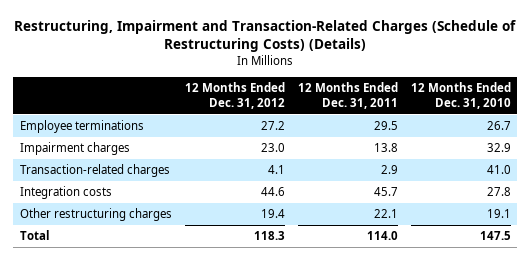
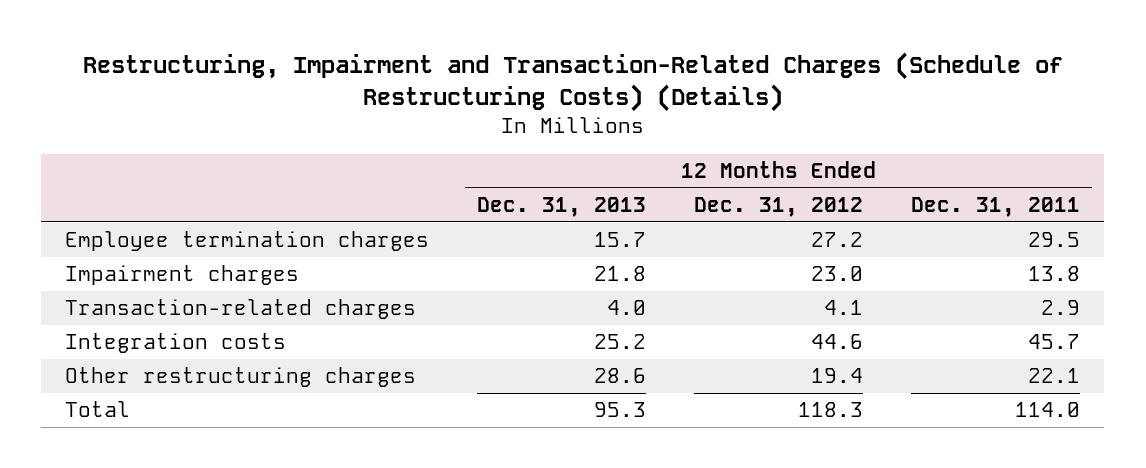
[410,82,511,110] 12 Months Ended Dec. 31, 2010 -> none
none -> [477,196,647,217] Dec. 31, 2013
[19,119,144,133] Employee terminations -> [65,231,430,252] Employee termination charges

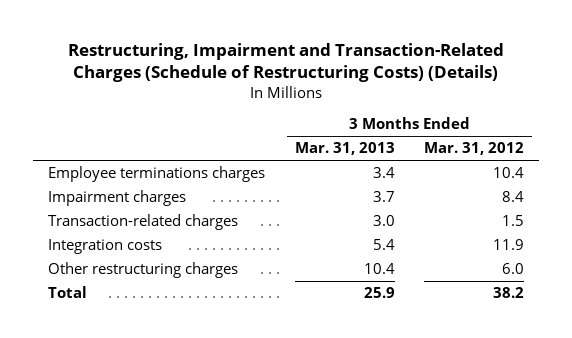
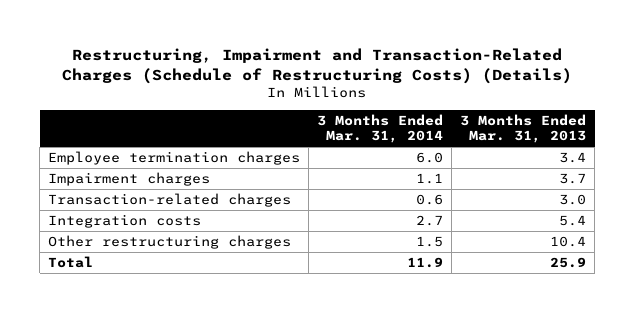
[424,142,525,156] Mar. 31, 2012 -> none
none -> [317,113,444,144] 3 Months Ended Mar. 31, 2014
[47,166,265,183] Employee terminations charges -> [48,151,301,166] Employee termination charges

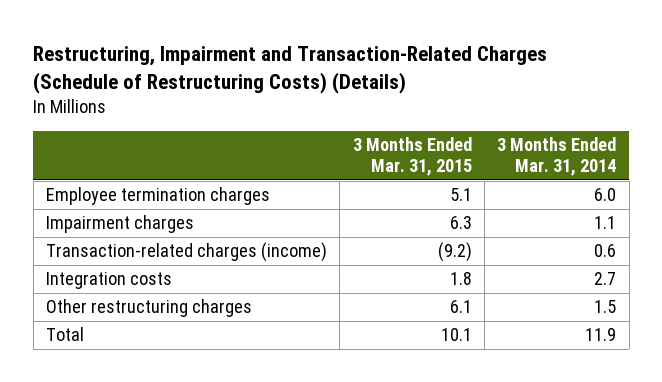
[460,113,587,144] 3 Months Ended Mar. 31, 2013 -> none
none -> [352,137,472,177] 3 Months Ended Mar. 31, 2015
[48,193,292,208] Transaction-related charges -> [46,242,328,263] Transaction-related charges (income)

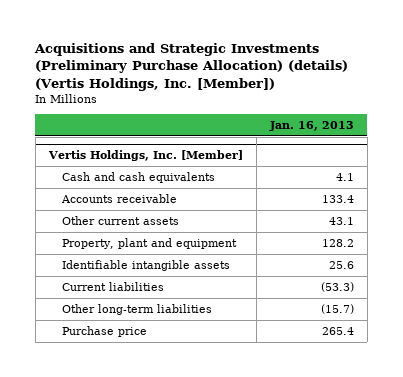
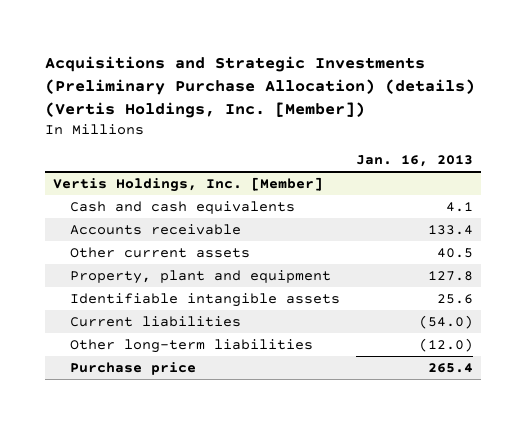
[328,217,354,226] 43.1 -> [437,247,474,258] 40.5
[321,239,354,248] 128.2 -> [428,270,474,281] 127.8
[320,282,354,293] (53.3) -> [419,314,474,329] (54.0)
[320,304,354,315] (15.7) -> [419,337,474,352] (12.0)

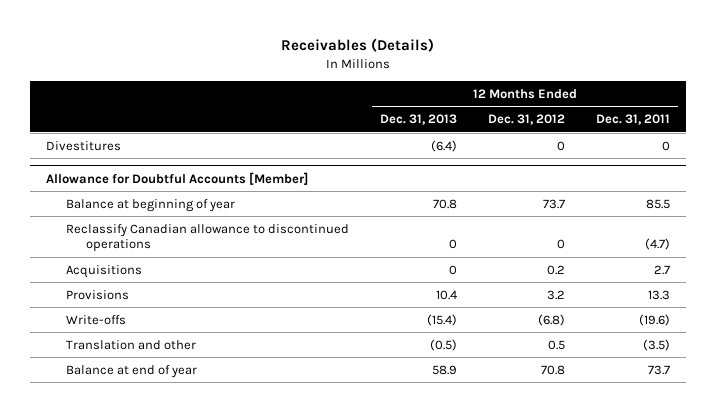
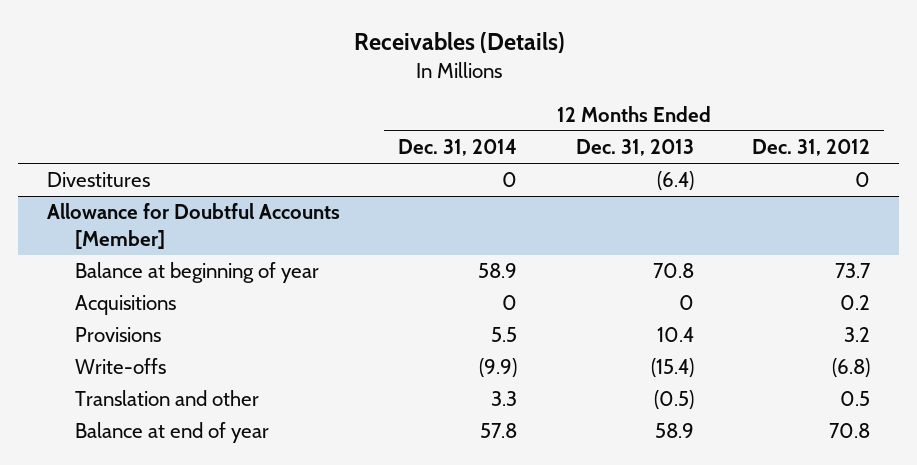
[596,114,671,126] Dec. 31, 2011 -> none
none -> [398,139,518,157] Dec. 31, 2014
[66,223,350,253] Reclassify Canadian allowance to discontinued operations -> none

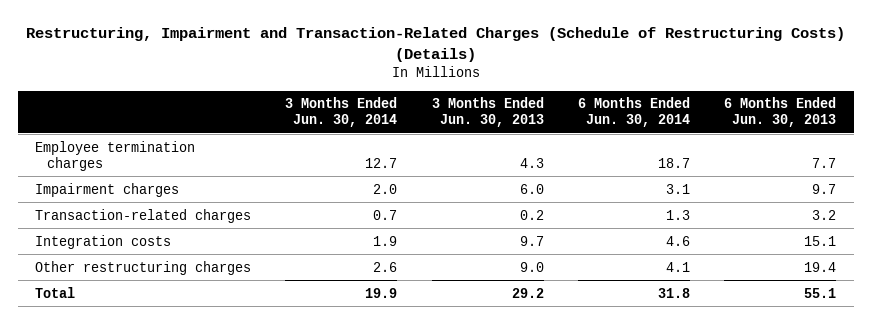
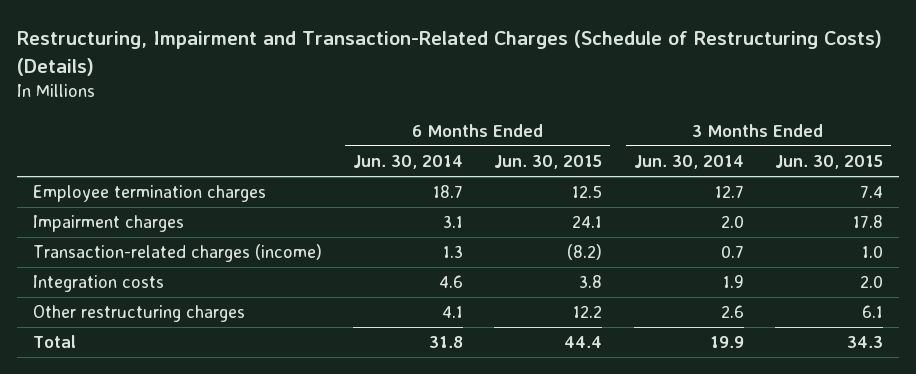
[431,97,544,128] 3 Months Ended Jun. 30, 2013 -> none
[724,97,837,128] 6 Months Ended Jun. 30, 2013 -> none
none -> [494,155,603,170] Jun. 30, 2015
none -> [775,155,884,170] Jun. 30, 2015
[34,208,251,223] Transaction-related charges -> [32,244,322,263] Transaction-related charges (income)

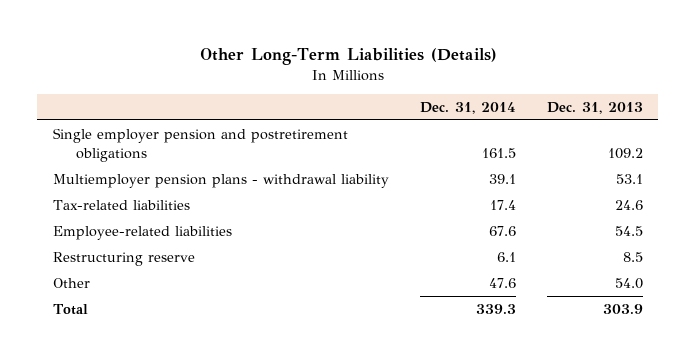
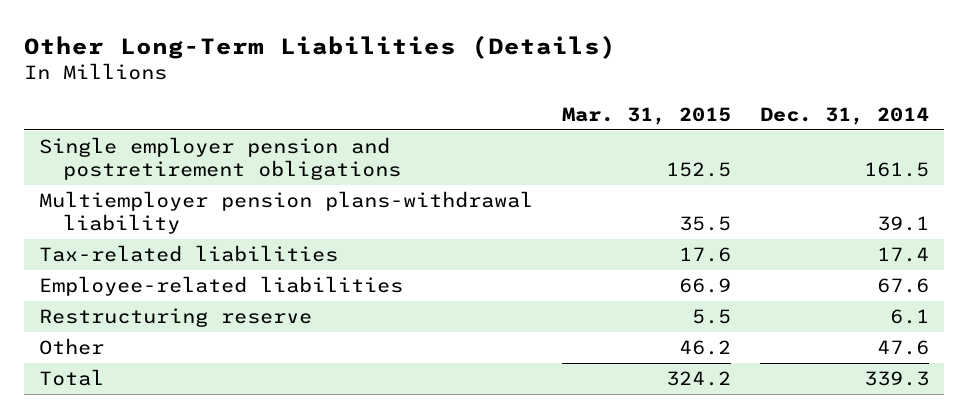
[546,102,643,115] Dec. 31, 2013 -> none
none -> [561,106,731,125] Mar. 31, 2015
[52,173,389,188] Multiemployer pension plans - withdrawal liability -> [38,191,533,234] Multiemployer pension plans-withdrawal liability

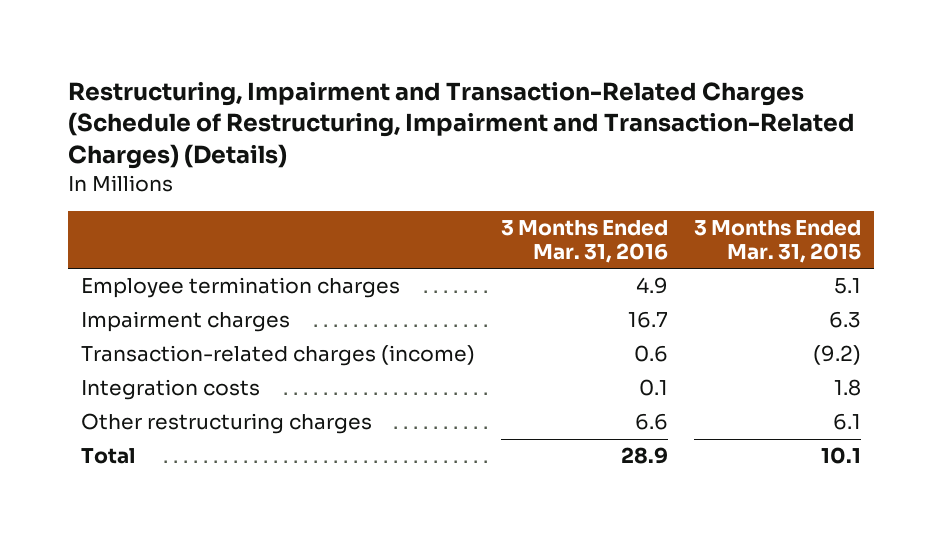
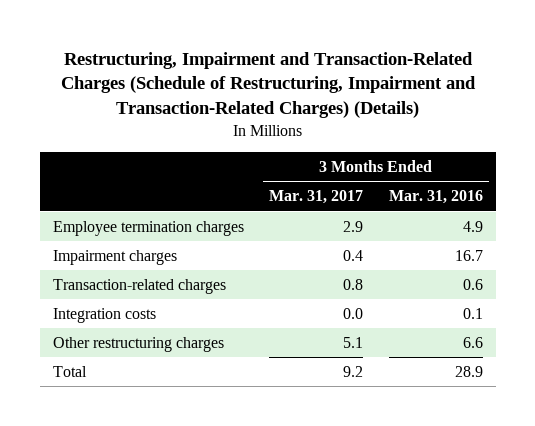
[694,220,862,263] 3 Months Ended Mar. 31, 2015 -> none
none -> [269,190,364,205] Mar. 31, 2017
[80,345,475,367] Transaction-related charges (income) -> [52,278,226,294] Transaction-related charges

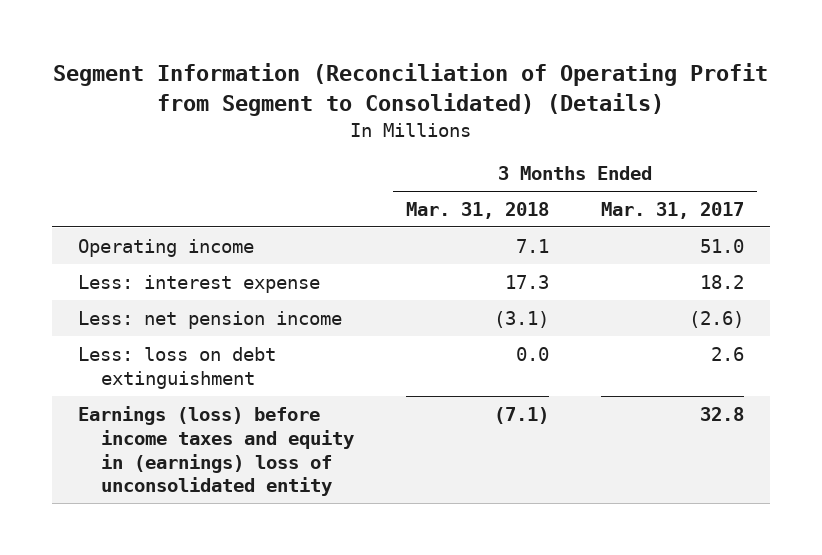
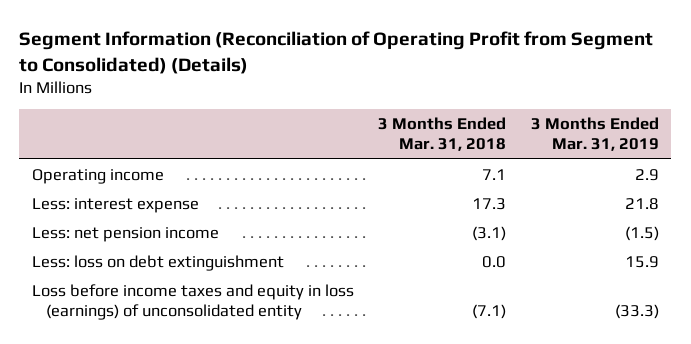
[601,201,745,219] Mar. 31, 2017 -> none
none -> [530,117,659,152] 3 Months Ended Mar. 31, 2019
[78,405,354,497] Earnings (loss) before income taxes and equity in (earnings) loss of unconsolidated entity -> [31,283,354,320] Loss before income taxes and equity in loss (earnings) of unconsolidated entity

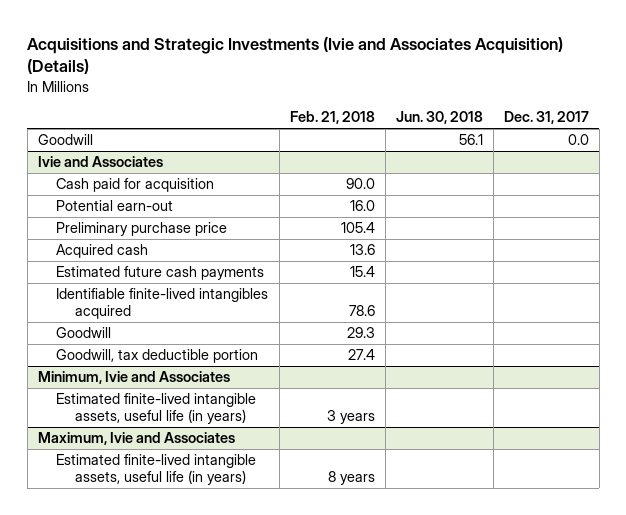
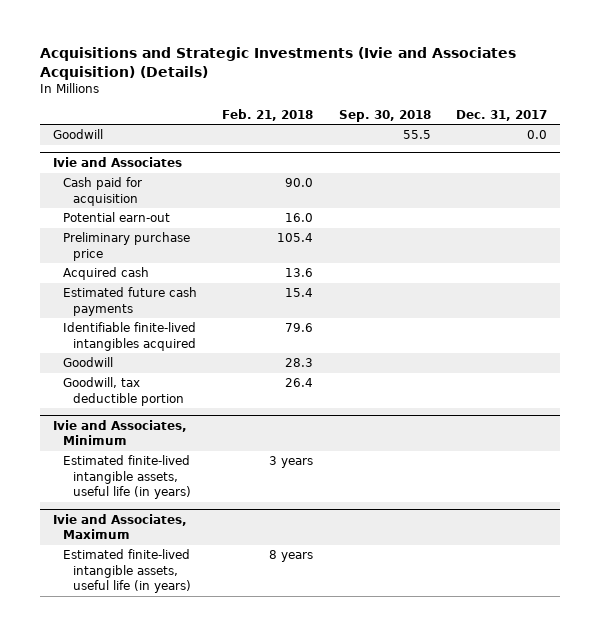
[395,111,483,125] Jun. 30, 2018 -> none
none -> [338,109,431,122] Sep. 30, 2018
[348,305,375,317] 78.6 -> [285,323,314,333] 79.6
[346,327,375,339] 29.3 -> [285,358,314,368] 28.3
[347,349,375,361] 27.4 -> [285,378,314,388] 26.4
[37,371,230,385] Minimum, Ivie and Associates -> [52,419,187,446] Ivie and Associates, Minimum
[37,432,235,446] Maximum, Ivie and Associates -> [52,513,187,540] Ivie and Associates, Maximum

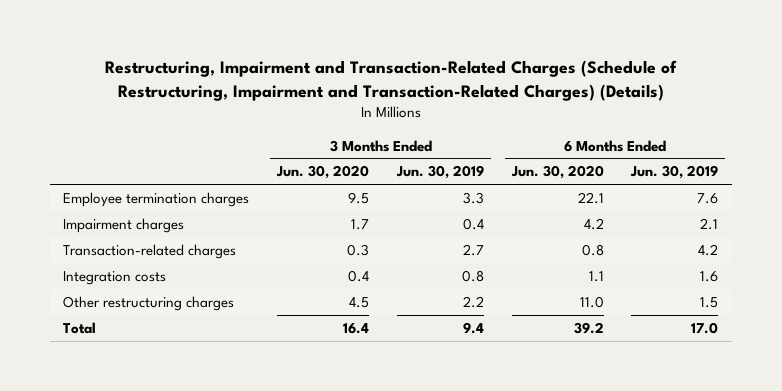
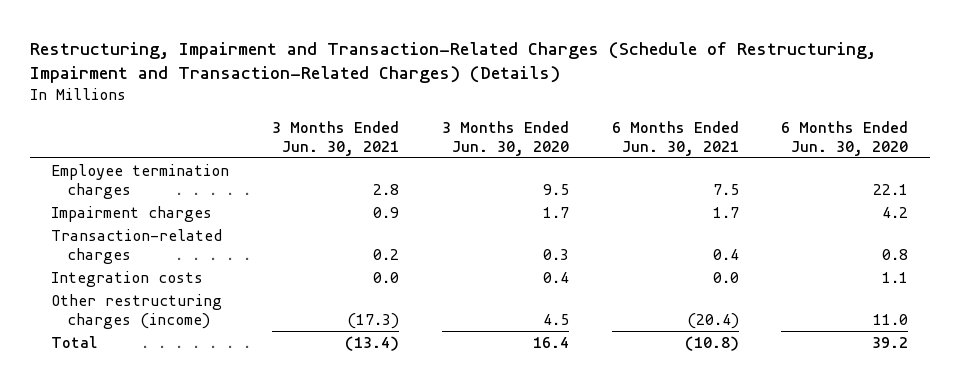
[395,165,484,180] Jun. 30, 2019 -> none
[630,165,719,180] Jun. 30, 2019 -> none
none -> [272,121,400,156] 3 Months Ended Jun. 30, 2021
none -> [611,121,739,156] 6 Months Ended Jun. 30, 2021
[63,295,235,311] Other restructuring charges -> [51,293,223,329] Other restructuring charges (income)

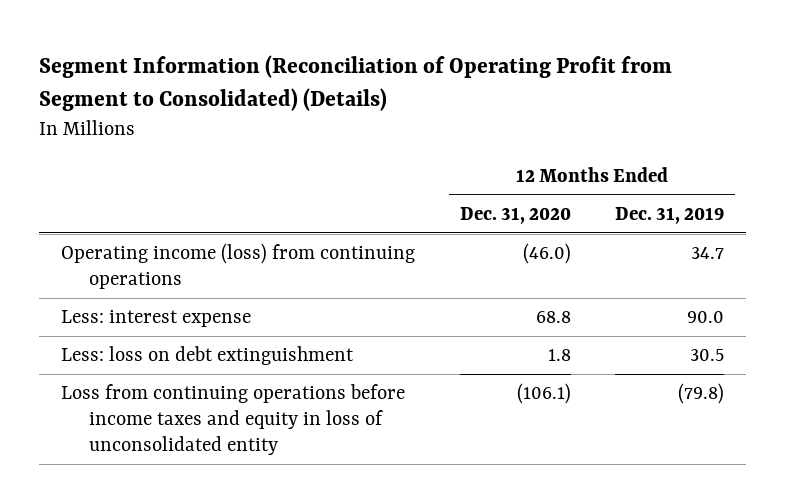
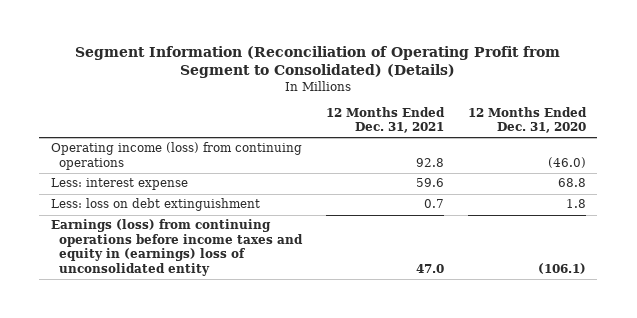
[614,207,724,225] Dec. 31, 2019 -> none
none -> [326,107,446,134] 12 Months Ended Dec. 31, 2021
[61,384,406,455] Loss from continuing operations before income taxes and equity in loss of unconsolidated entity -> [51,219,304,276] Earnings (loss) from continuing operations before income taxes and equity in (earnings) loss of unconsolidated entity

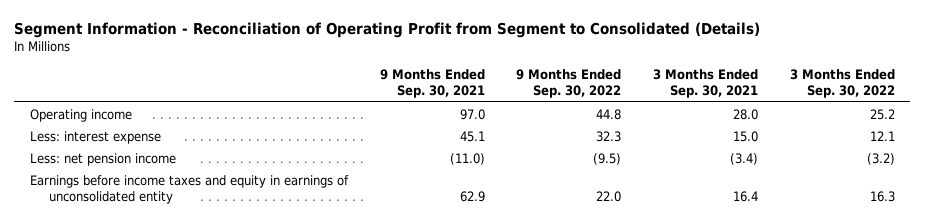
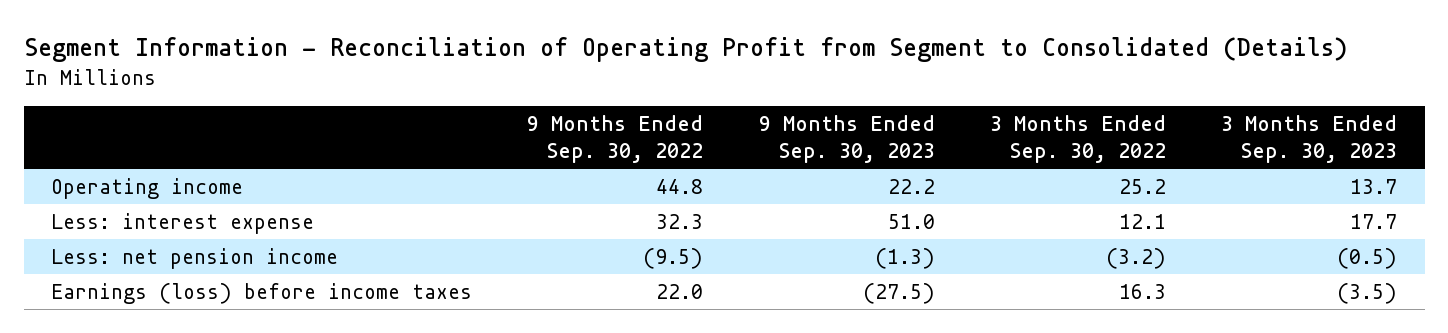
[379,69,485,99] 9 Months Ended Sep. 30, 2021 -> none
[652,69,758,99] 3 Months Ended Sep. 30, 2021 -> none
none -> [758,114,935,163] 9 Months Ended Sep. 30, 2023
none -> [1221,114,1398,163] 3 Months Ended Sep. 30, 2023
[30,174,350,204] Earnings before income taxes and equity in earnings of unconsolidated entity -> [51,282,473,304] Earnings (loss) before income taxes

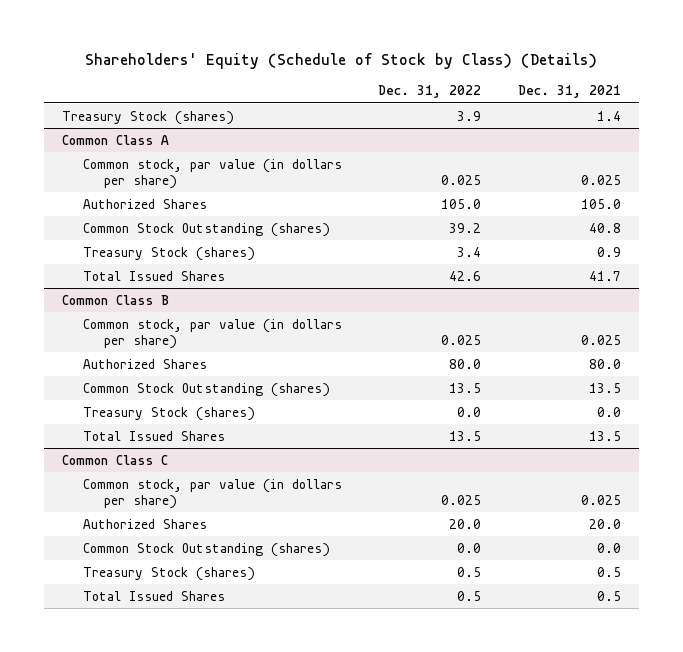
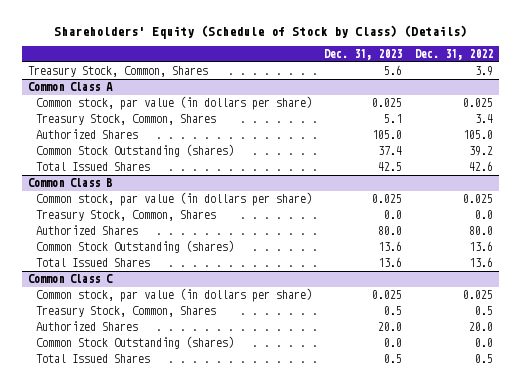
[517,85,621,99] Dec. 31, 2021 -> none
none -> [324,49,403,61] Dec. 31, 2023
[62,110,235,125] Treasury Stock (shares) -> [28,66,209,78] Treasury Stock, Common, Shares
none -> [36,114,217,126] Treasury Stock, Common, Shares
[82,246,255,261] Treasury Stock (shares) -> none
none -> [36,210,217,222] Treasury Stock, Common, Shares
[82,406,255,421] Treasury Stock (shares) -> none
[449,382,482,393] 13.5 -> [468,241,493,252] 13.6
[449,430,482,441] 13.5 -> [468,257,493,268] 13.6
none -> [36,306,217,318] Treasury Stock, Common, Shares
[82,566,255,581] Treasury Stock (shares) -> none

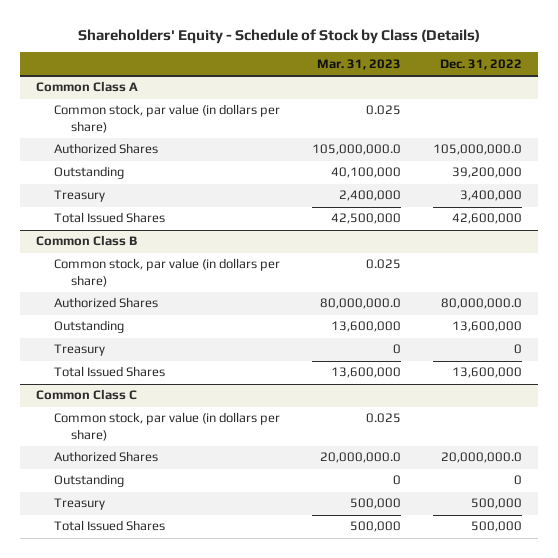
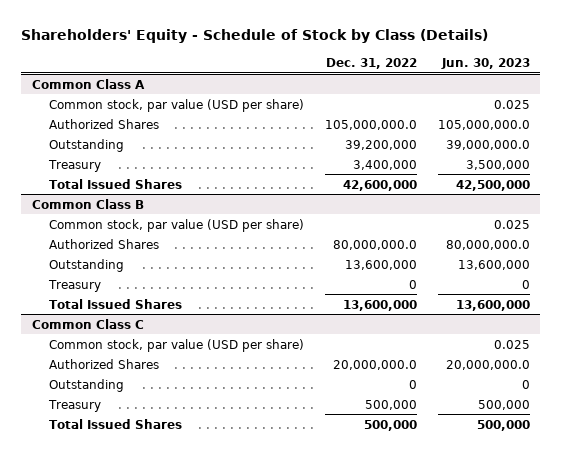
[316,58,401,70] Mar. 31, 2023 -> none
none -> [440,57,530,69] Jun. 30, 2023
[53,104,280,133] Common stock, par value (in dollars per share) -> [48,98,304,112] Common stock, par value (USD per share)
[53,258,280,287] Common stock, par value (in dollars per share) -> [48,218,304,232] Common stock, par value (USD per share)
[53,412,280,441] Common stock, par value (in dollars per share) -> [48,338,304,352] Common stock, par value (USD per share)

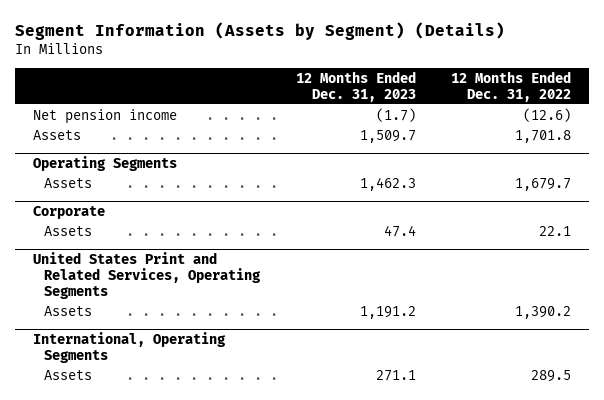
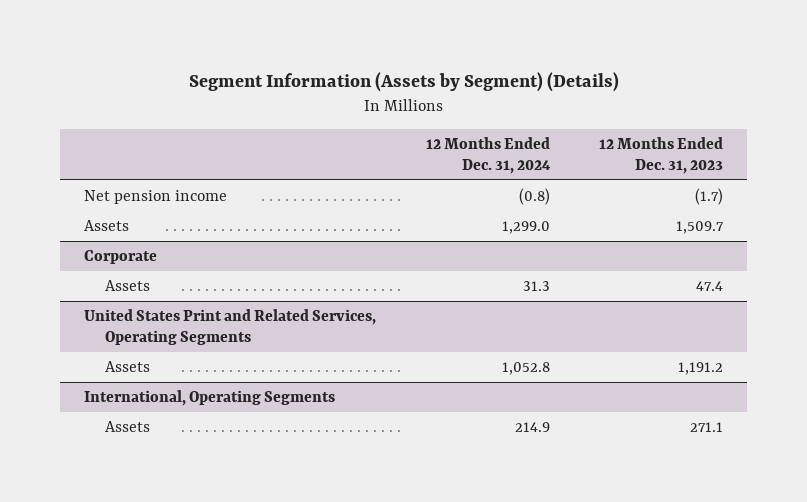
[451,70,572,102] 12 Months Ended Dec. 31, 2022 -> none
none -> [425,137,551,174] 12 Months Ended Dec. 31, 2024
[32,155,177,171] Operating Segments -> none
[43,177,92,188] Assets -> none

